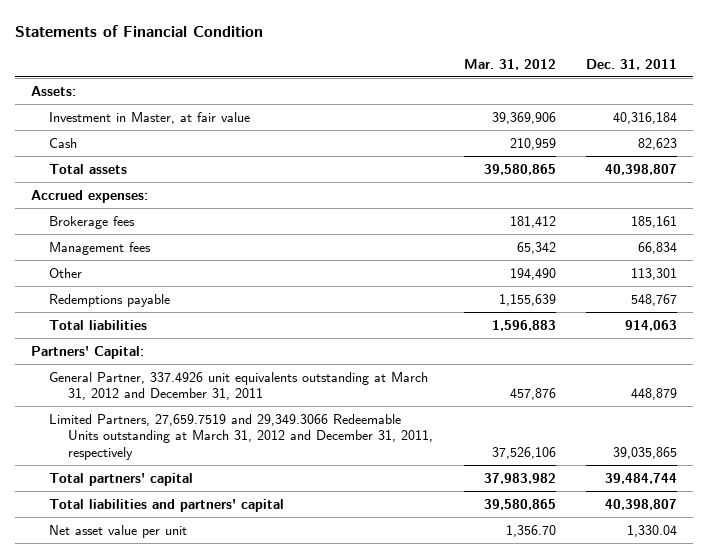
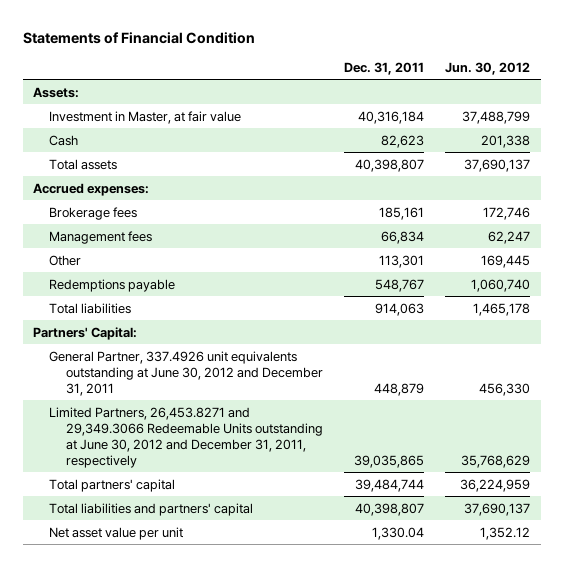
[463,58,556,70] Mar. 31, 2012 -> none
none -> [445,61,531,75] Jun. 30, 2012
[49,371,429,401] General Partner, 337.4926 unit equivalents outstanding at March 31, 2012 and December 31, 2011 -> [49,350,323,396] General Partner, 337.4926 unit equivalents outstanding at June 30, 2012 and December 31, 2011
[49,413,434,460] Limited Partners, 27,659.7519 and 29,349.3066 Redeemable Units outstanding at March 31, 2012 and December 31, 2011, respectively -> [49,406,323,468] Limited Partners, 26,453.8271 and 29,349.3066 Redeemable Units outstanding at June 30, 2012 and December 31, 2011, respectively

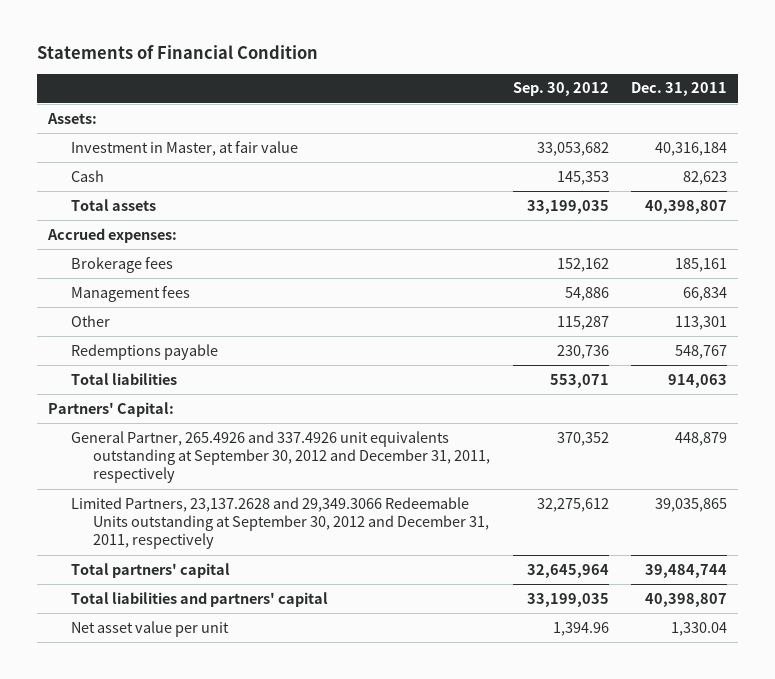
[445,61,531,75] Jun. 30, 2012 -> none
none -> [512,82,609,97] Sep. 30, 2012
[49,350,323,396] General Partner, 337.4926 unit equivalents outstanding at June 30, 2012 and December 31, 2011 -> [70,430,491,484] General Partner, 265.4926 and 337.4926 unit equivalents outstanding at September 30, 2012 and December 31, 2011, respectively
[49,406,323,468] Limited Partners, 26,453.8271 and 29,349.3066 Redeemable Units outstanding at June 30, 2012 and December 31, 2011, respectively -> [70,496,490,550] Limited Partners, 23,137.2628 and 29,349.3066 Redeemable Units outstanding at September 30, 2012 and December 31, 2011, respectively

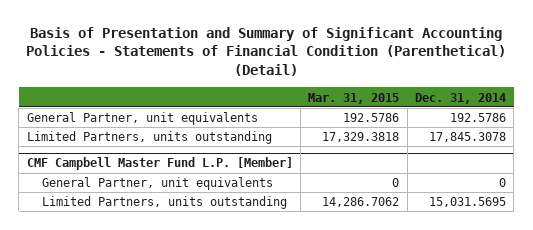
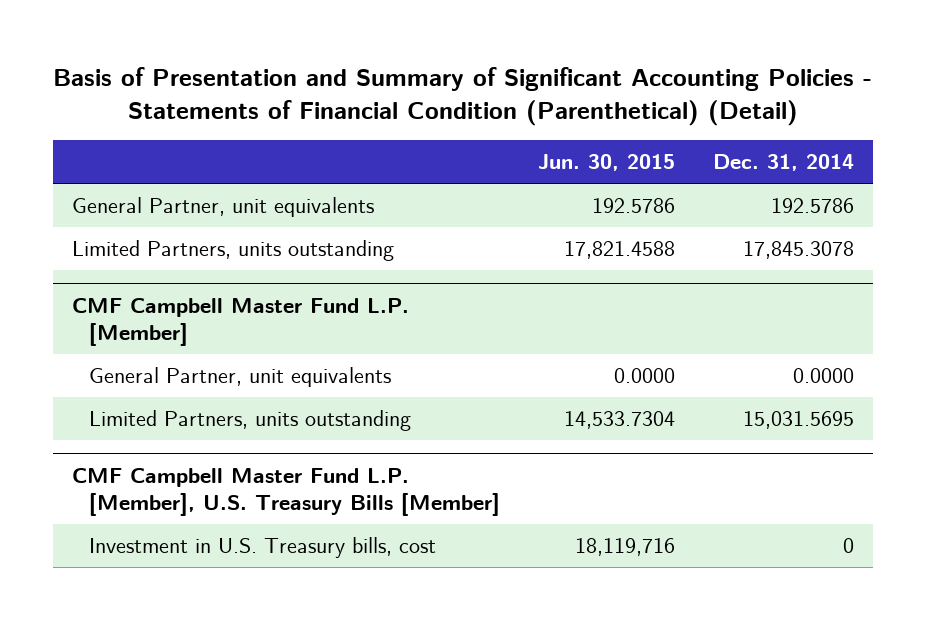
[308,92,400,104] Mar. 31, 2015 -> none
none -> [538,154,676,172] Jun. 30, 2015
[499,178,507,188] 0 -> [793,368,855,384] 0.0000
none -> [71,467,501,517] CMF Campbell Master Fund L.P. [Member], U.S. Treasury Bills [Member]
none -> [89,537,437,559] Investment in U.S. Treasury bills, cost

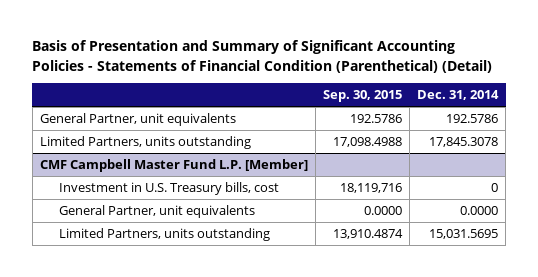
[538,154,676,172] Jun. 30, 2015 -> none
none -> [322,90,402,103] Sep. 30, 2015
none -> [59,182,280,196] Investment in U.S. Treasury bills, cost
[71,467,501,517] CMF Campbell Master Fund L.P. [Member], U.S. Treasury Bills [Member] -> none
[89,537,437,559] Investment in U.S. Treasury bills, cost -> none

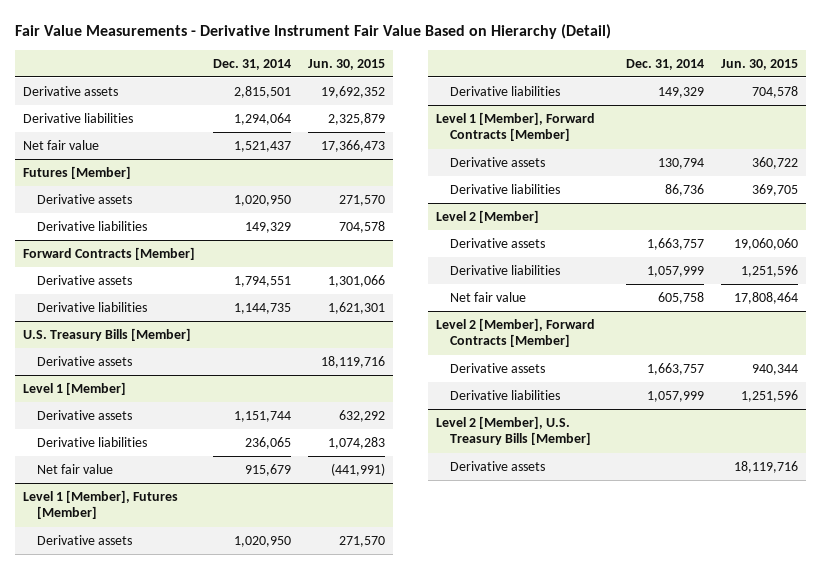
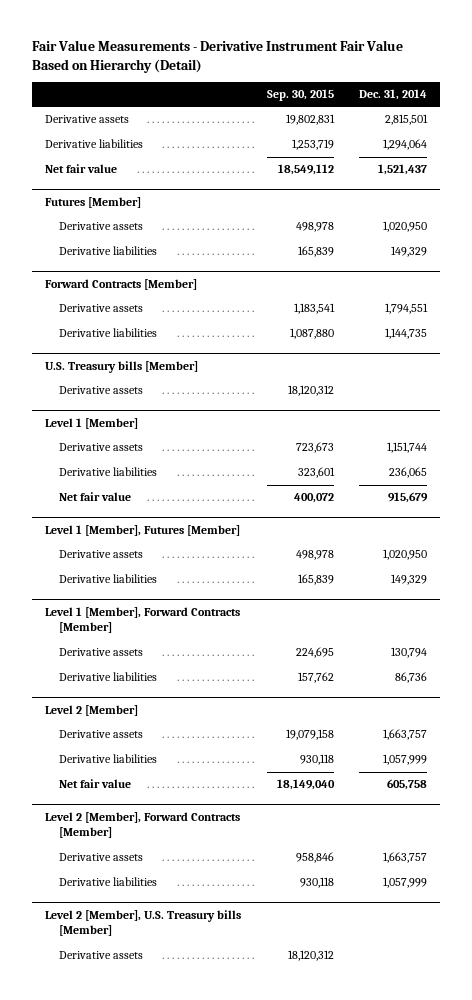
[307,58,385,70] Jun. 30, 2015 -> none
none -> [266,89,334,102] Sep. 30, 2015
[23,327,192,341] U.S. Treasury Bills [Member] -> [44,361,198,374] U.S. Treasury bills [Member]
[436,415,591,446] Level 2 [Member], U.S. Treasury Bills [Member] -> [44,910,241,937] Level 2 [Member], U.S. Treasury bills [Member]

